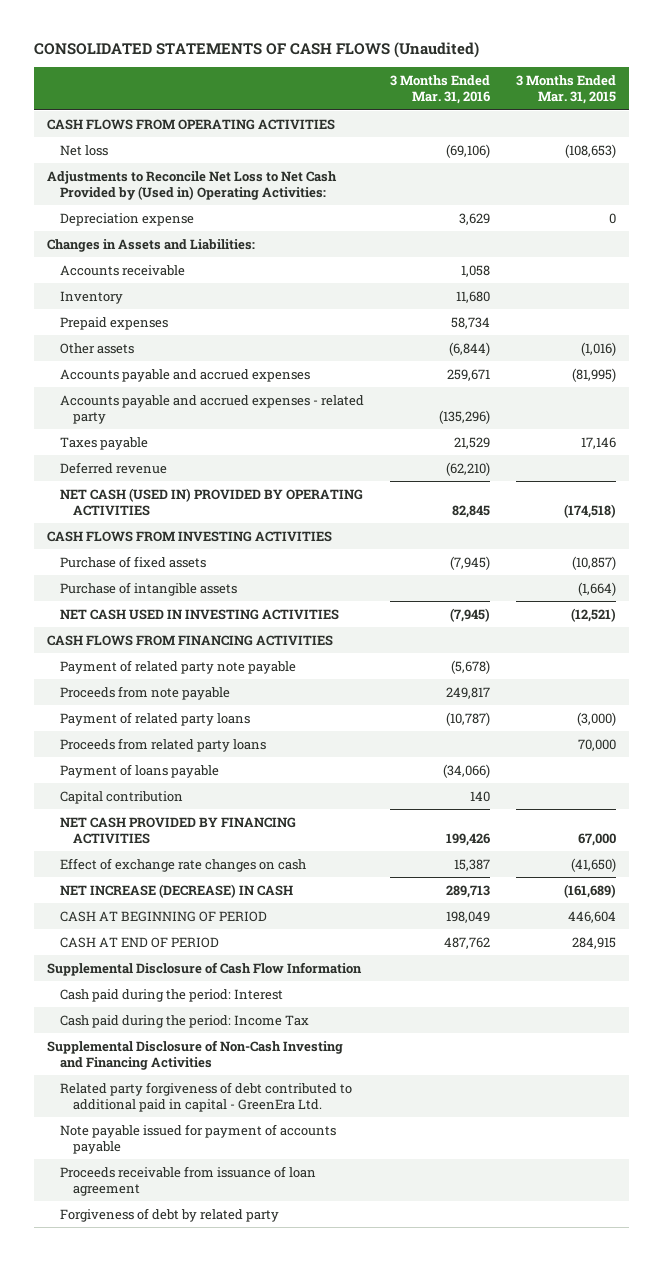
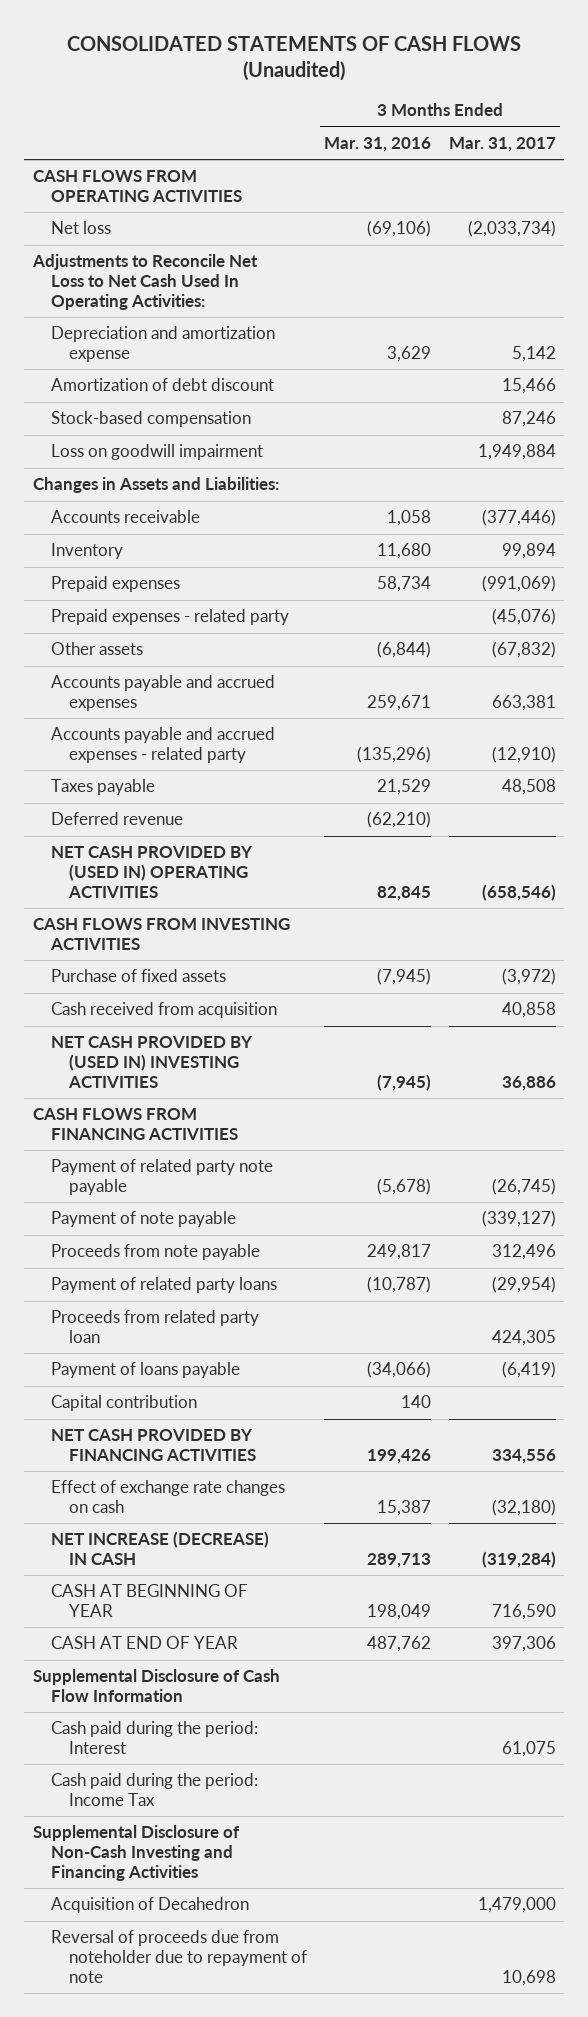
[516,74,617,105] 3 Months Ended Mar. 31, 2015 -> none
none -> [448,136,556,152] Mar. 31, 2017
[46,170,337,201] Adjustments to Reconcile Net Loss to Net Cash Provided by (Used in) Operating Activities: -> [31,254,258,310] Adjustments to Reconcile Net Loss to Net Cash Used In Operating Activities:
[59,212,194,226] Depreciation expense -> [51,326,276,363] Depreciation and amortization expense
none -> [51,378,275,392] Amortization of debt discount
none -> [51,411,252,428] Stock-based compensation
none -> [51,444,264,461] Loss on goodwill impairment
none -> [51,609,290,626] Prepaid expenses - related party
[59,487,363,517] NET CASH (USED IN) PROVIDED BY OPERATING ACTIVITIES -> [51,846,254,898] NET CASH PROVIDED BY (USED IN) OPERATING ACTIVITIES
[59,581,237,596] Purchase of intangible assets -> none
none -> [51,1002,278,1019] Cash received from acquisition
[59,608,339,620] NET CASH USED IN INVESTING ACTIVITIES -> [51,1036,254,1088] NET CASH PROVIDED BY (USED IN) INVESTING ACTIVITIES
none -> [51,1211,237,1228] Payment of note payable
[59,737,266,752] Proceeds from related party loans -> [51,1310,260,1344] Proceeds from related party loan
[59,910,267,922] CASH AT BEGINNING OF PERIOD -> [51,1584,249,1618] CASH AT BEGINNING OF YEAR
[59,936,219,948] CASH AT END OF PERIOD -> [51,1636,239,1650] CASH AT END OF YEAR
[59,1081,352,1113] Related party forgiveness of debt contributed to additional paid in capital - GreenEra Ltd. -> none
[59,1123,336,1155] Note payable issued for payment of accounts payable -> none
[59,1165,316,1197] Proceeds receivable from issuance of loan agreement -> none
[59,1207,279,1222] Forgiveness of debt by related party -> none
none -> [51,1897,250,1914] Acquisition of Decahedron
none -> [51,1930,308,1983] Reversal of proceeds due from noteholder due to repayment of note

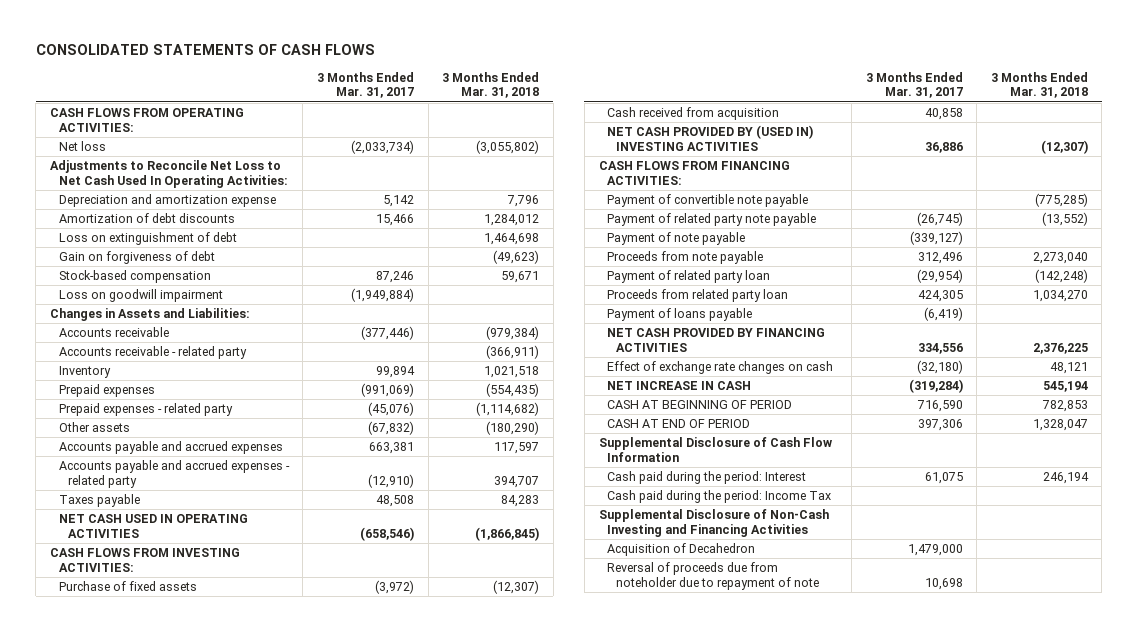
[67,35,522,81] CONSOLIDATED STATEMENTS OF CASH FLOWS (Unaudited) -> [35,44,375,56] CONSOLIDATED STATEMENTS OF CASH FLOWS
[324,136,432,152] Mar. 31, 2016 -> none
none -> [442,71,540,99] 3 Months Ended Mar. 31, 2018
[32,170,243,203] CASH FLOWS FROM OPERATING ACTIVITIES -> [49,108,244,132] CASH FLOWS FROM OPERATING ACTIVITIES:
[51,378,275,392] Amortization of debt discount -> [58,213,235,224] Amortization of debt discounts
none -> [58,232,237,246] Loss on extinguishment of debt
none -> [58,251,215,265] Gain on forgiveness of debt
[477,444,556,461] 1,949,884 -> [350,288,414,303] (1,949,884)
none -> [58,346,247,360] Accounts receivable - related party
[51,812,184,826] Deferred revenue -> none
[51,846,254,898] NET CASH PROVIDED BY (USED IN) OPERATING ACTIVITIES -> [58,514,248,538] NET CASH USED IN OPERATING ACTIVITIES
[32,918,290,951] CASH FLOWS FROM INVESTING ACTIVITIES -> [49,548,240,572] CASH FLOWS FROM INVESTING ACTIVITIES:
[32,1108,239,1141] CASH FLOWS FROM FINANCING ACTIVITIES -> [598,161,790,185] CASH FLOWS FROM FINANCING ACTIVITIES:
none -> [607,194,809,208] Payment of convertible note payable
[51,1277,278,1294] Payment of related party loans -> [607,270,771,284] Payment of related party loan
[51,1395,198,1412] Capital contribution -> none
[51,1531,270,1566] NET INCREASE (DECREASE) IN CASH -> [607,381,752,391] NET INCREASE IN CASH
[51,1584,249,1618] CASH AT BEGINNING OF YEAR -> [607,400,793,410] CASH AT BEGINNING OF PERIOD
[51,1636,239,1650] CASH AT END OF YEAR -> [607,419,751,429] CASH AT END OF PERIOD

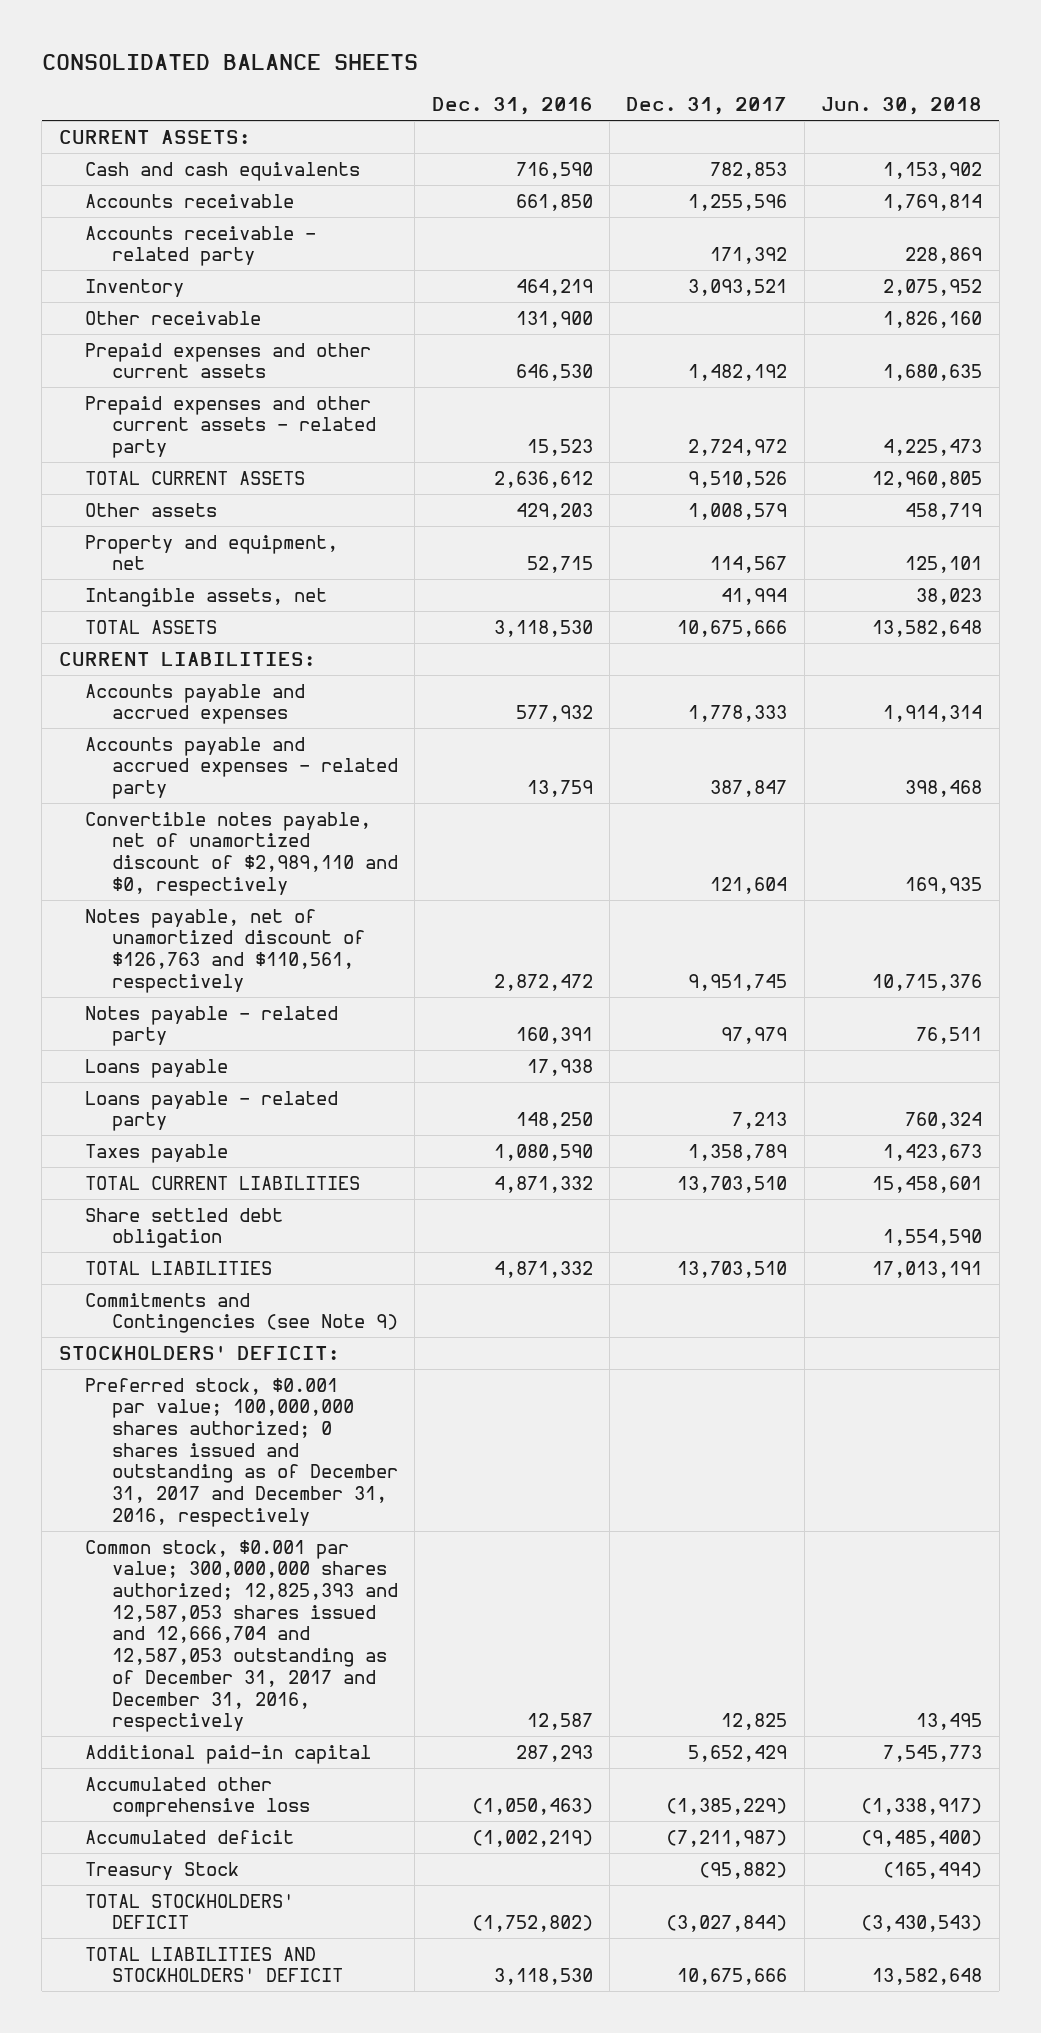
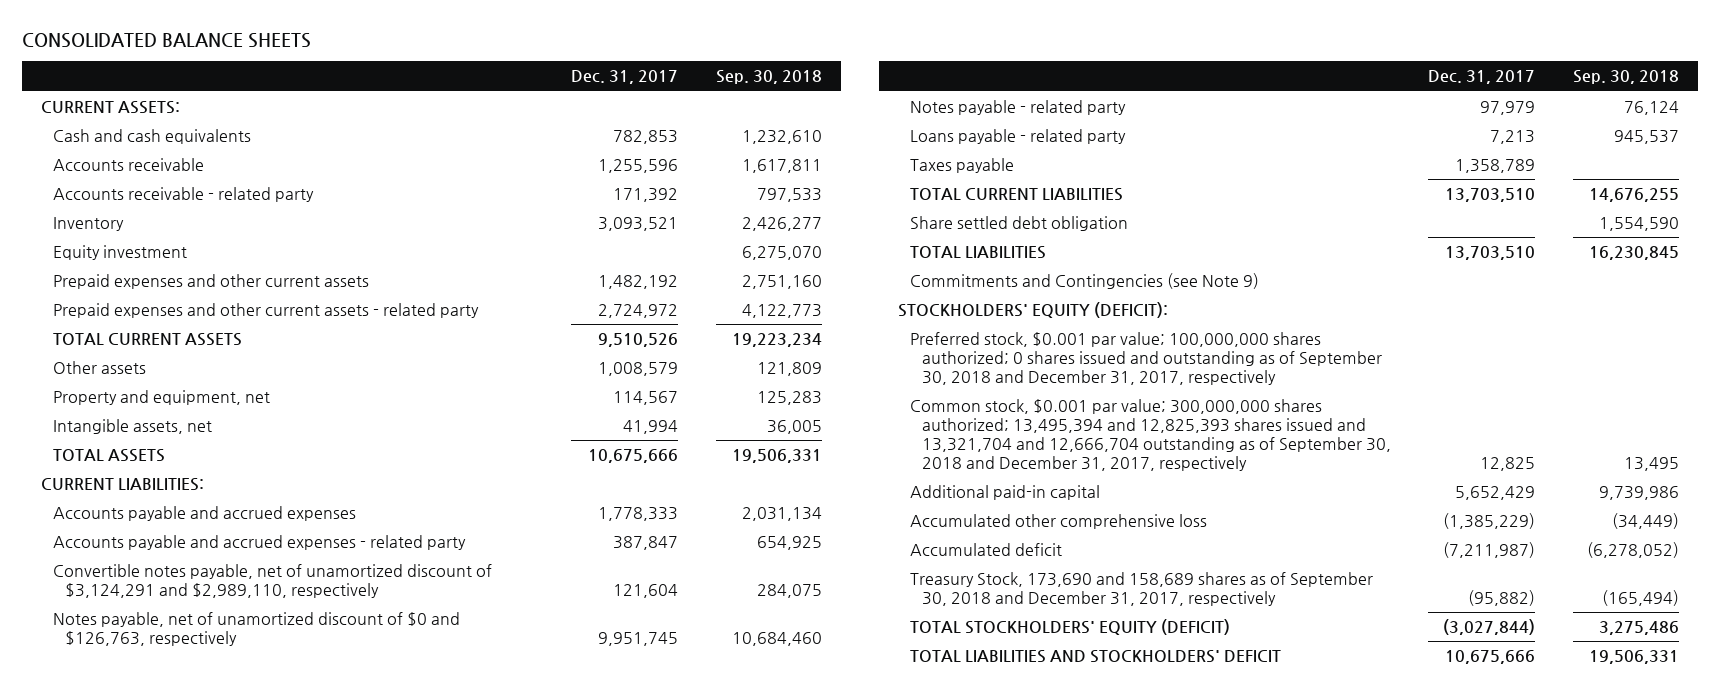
[431,97,593,116] Dec. 31, 2016 -> none
[821,97,983,116] Jun. 30, 2018 -> none
none -> [715,70,822,85] Sep. 30, 2018
[85,310,262,325] Other receivable -> none
none -> [52,245,187,261] Equity investment
[85,811,398,896] Convertible notes payable, net of unamortized discount of $2,989,110 and $0, respectively -> [52,564,492,599] Convertible notes payable, net of unamortized discount of $3,124,291 and $2,989,110, respectively
[85,908,365,993] Notes payable, net of unamortized discount of $126,763 and $110,561, respectively -> [52,612,460,647] Notes payable, net of unamortized discount of $0 and $126,763, respectively
[85,1058,229,1078] Loans payable -> none
[58,1344,339,1360] STOCKHOLDERS' DEFICIT: -> [897,302,1168,319] STOCKHOLDERS' EQUITY (DEFICIT):
[85,1377,398,1527] Preferred stock, $0.001 par value; 100,000,000 shares authorized; 0 shares issued and outstanding as of December 31, 2017 and December 31, 2016, respectively -> [909,332,1382,386] Preferred stock, $0.001 par value; 100,000,000 shares authorized; 0 shares issued and outstanding as of September 30, 2018 and December 31, 2017, respectively
[85,1539,398,1733] Common stock, $0.001 par value; 300,000,000 shares authorized; 12,825,393 and 12,587,053 shares issued and 12,666,704 and 12,587,053 outstanding as of December 31, 2017 and December 31, 2016, respectively -> [909,399,1391,472] Common stock, $0.001 par value; 300,000,000 shares authorized; 13,495,394 and 12,825,393 shares issued and 13,321,704 and 12,666,704 outstanding as of September 30, 2018 and December 31, 2017, respectively
[85,1861,240,1880] Treasury Stock -> [909,572,1373,607] Treasury Stock, 173,690 and 158,689 shares as of September 30, 2018 and December 31, 2017, respectively
[85,1893,295,1930] TOTAL STOCKHOLDERS' DEFICIT -> [909,619,1230,636] TOTAL STOCKHOLDERS' EQUITY (DEFICIT)

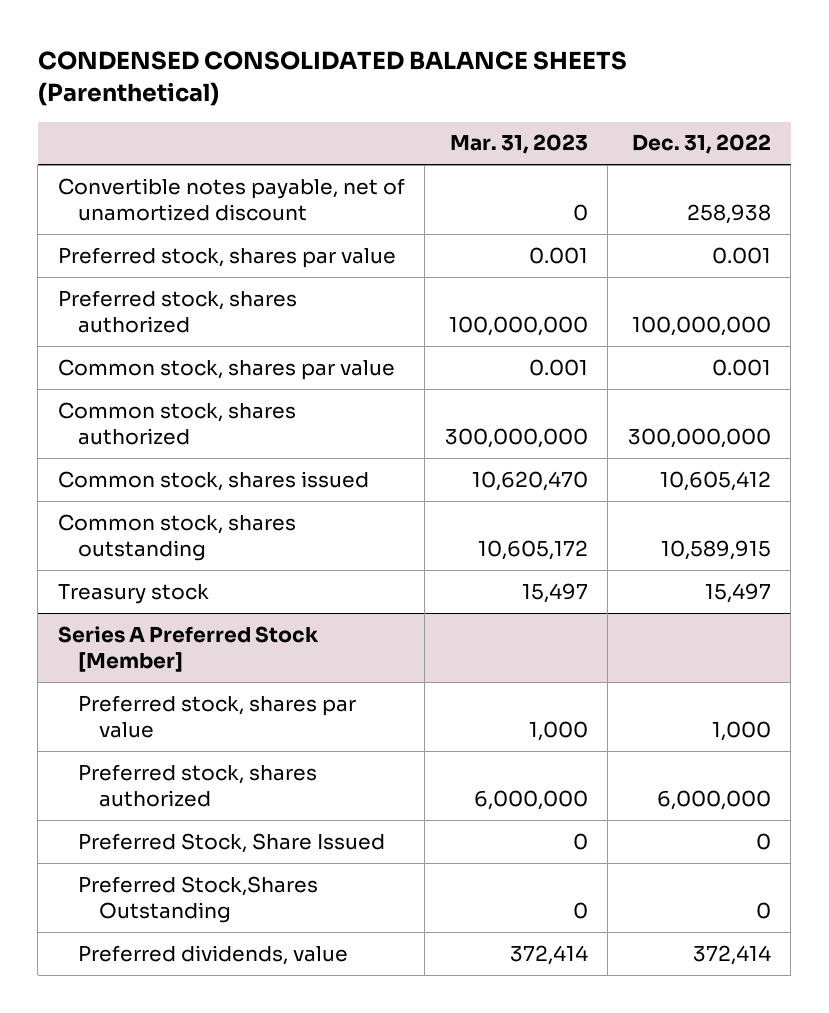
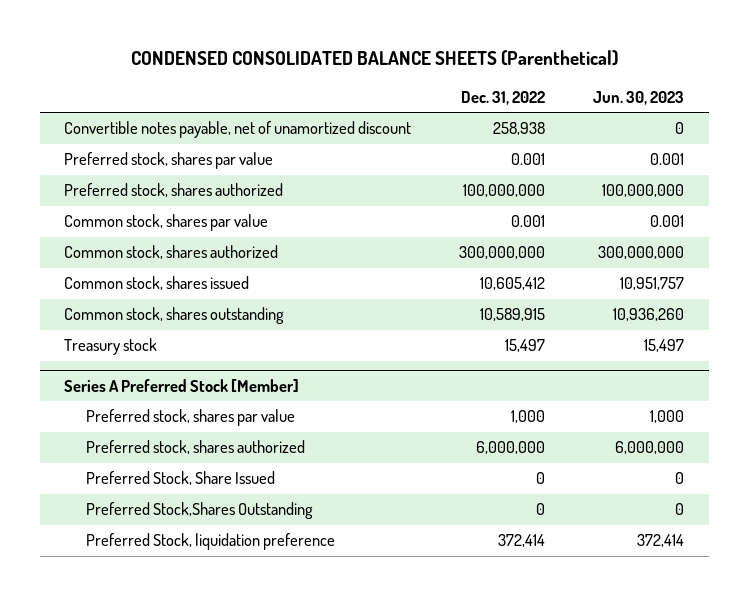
[449,134,588,155] Mar. 31, 2023 -> none
none -> [593,90,685,105] Jun. 30, 2023
[78,944,349,965] Preferred dividends, value -> [85,533,335,551] Preferred Stock, liquidation preference

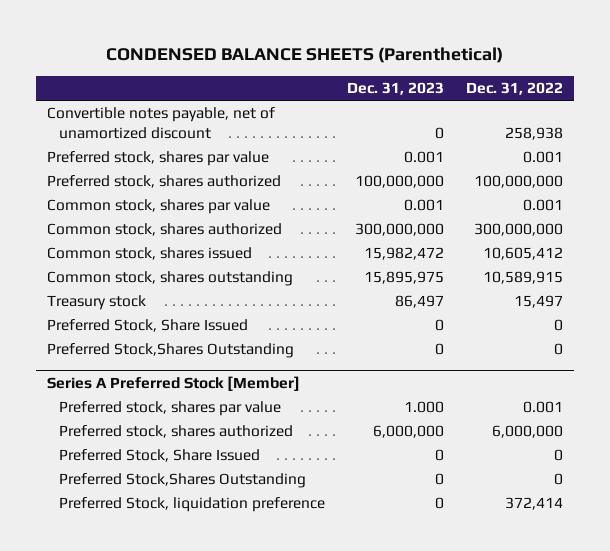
[131,49,619,66] CONDENSED CONSOLIDATED BALANCE SHEETS (Parenthetical) -> [106,47,504,64] CONDENSED BALANCE SHEETS (Parenthetical)
[593,90,685,105] Jun. 30, 2023 -> none
none -> [347,82,445,96] Dec. 31, 2023
none -> [47,319,249,333] Preferred Stock, Share Issued
none -> [47,343,295,359] Preferred Stock,Shares Outstanding
[511,410,546,424] 1,000 -> [523,401,564,414] 0.001

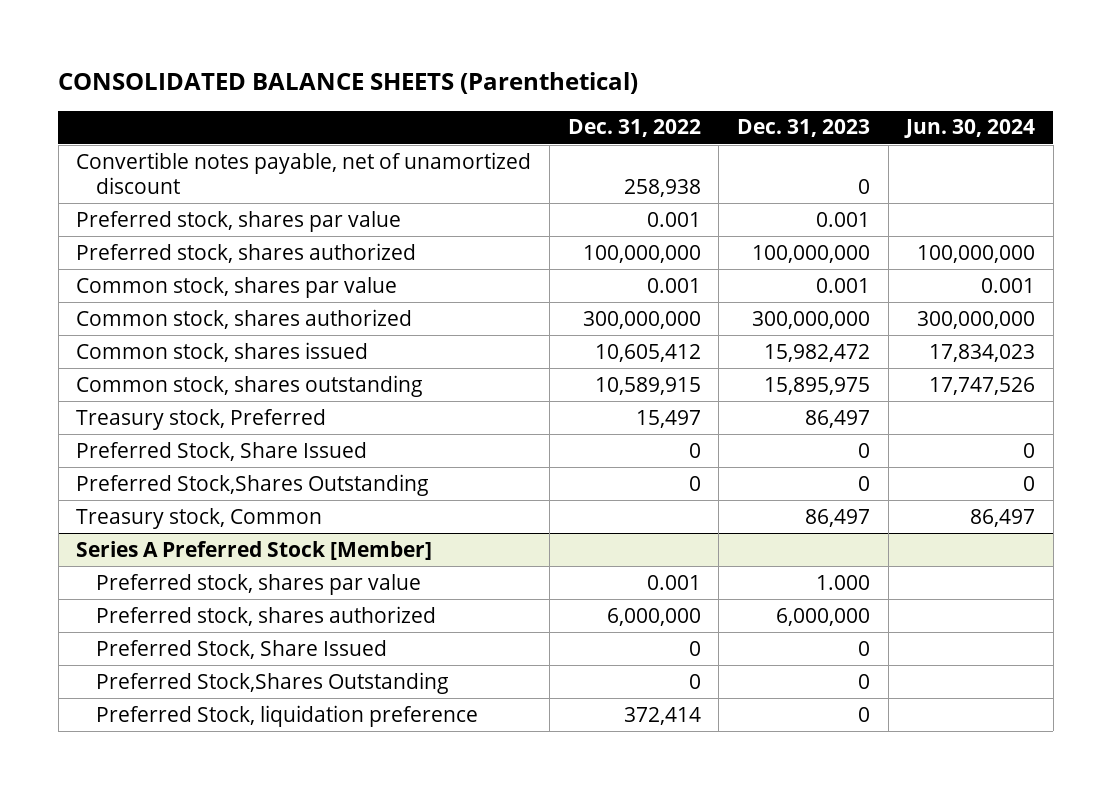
[106,47,504,64] CONDENSED BALANCE SHEETS (Parenthetical) -> [58,72,639,95] CONSOLIDATED BALANCE SHEETS (Parenthetical)
none -> [904,119,1036,139] Jun. 30, 2024
[47,295,147,311] Treasury stock -> [76,408,327,430] Treasury stock, Preferred
none -> [76,507,323,529] Treasury stock, Common

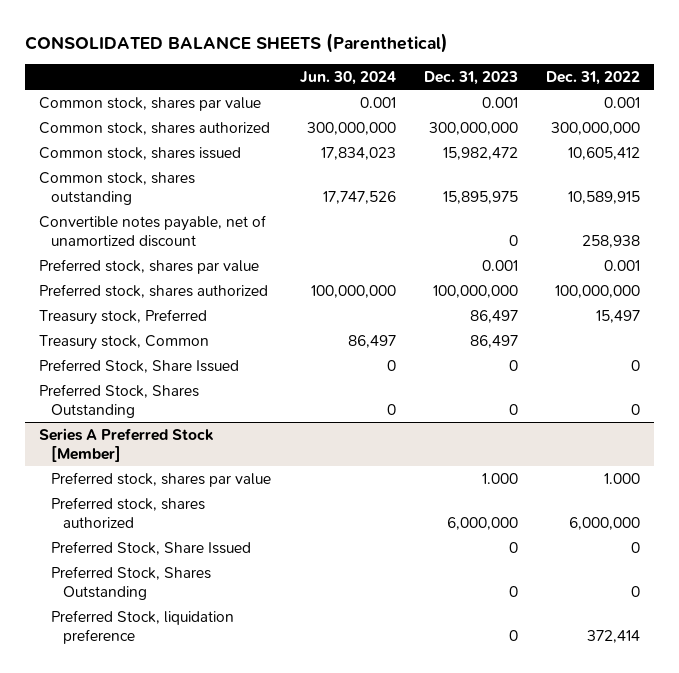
[76,151,532,195] Convertible notes payable, net of unamortized discount -> [39,214,267,248] Convertible notes payable, net of unamortized discount
[76,210,402,232] Preferred stock, shares par value -> [39,258,260,274] Preferred stock, shares par value
[76,242,417,263] Preferred stock, shares authorized -> [39,283,269,298] Preferred stock, shares authorized
[76,473,430,496] Preferred Stock,Shares Outstanding -> none
[76,441,368,461] Preferred Stock, Share Issued -> [39,358,240,373] Preferred Stock, Share Issued
none -> [39,383,200,419] Preferred Stock, Shares Outstanding
[646,574,701,590] 0.001 -> [604,472,641,484] 1.000
[96,671,450,694] Preferred Stock,Shares Outstanding -> [51,565,212,601] Preferred Stock, Shares Outstanding

